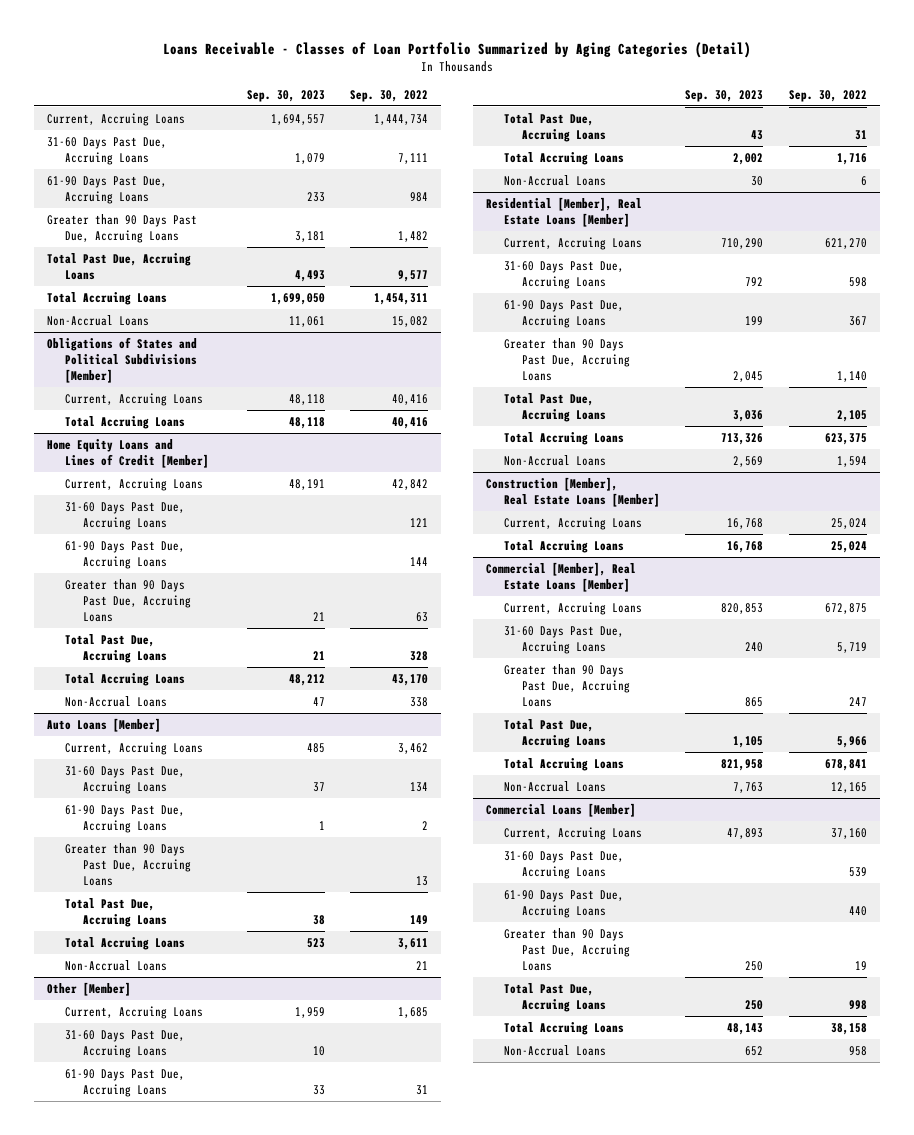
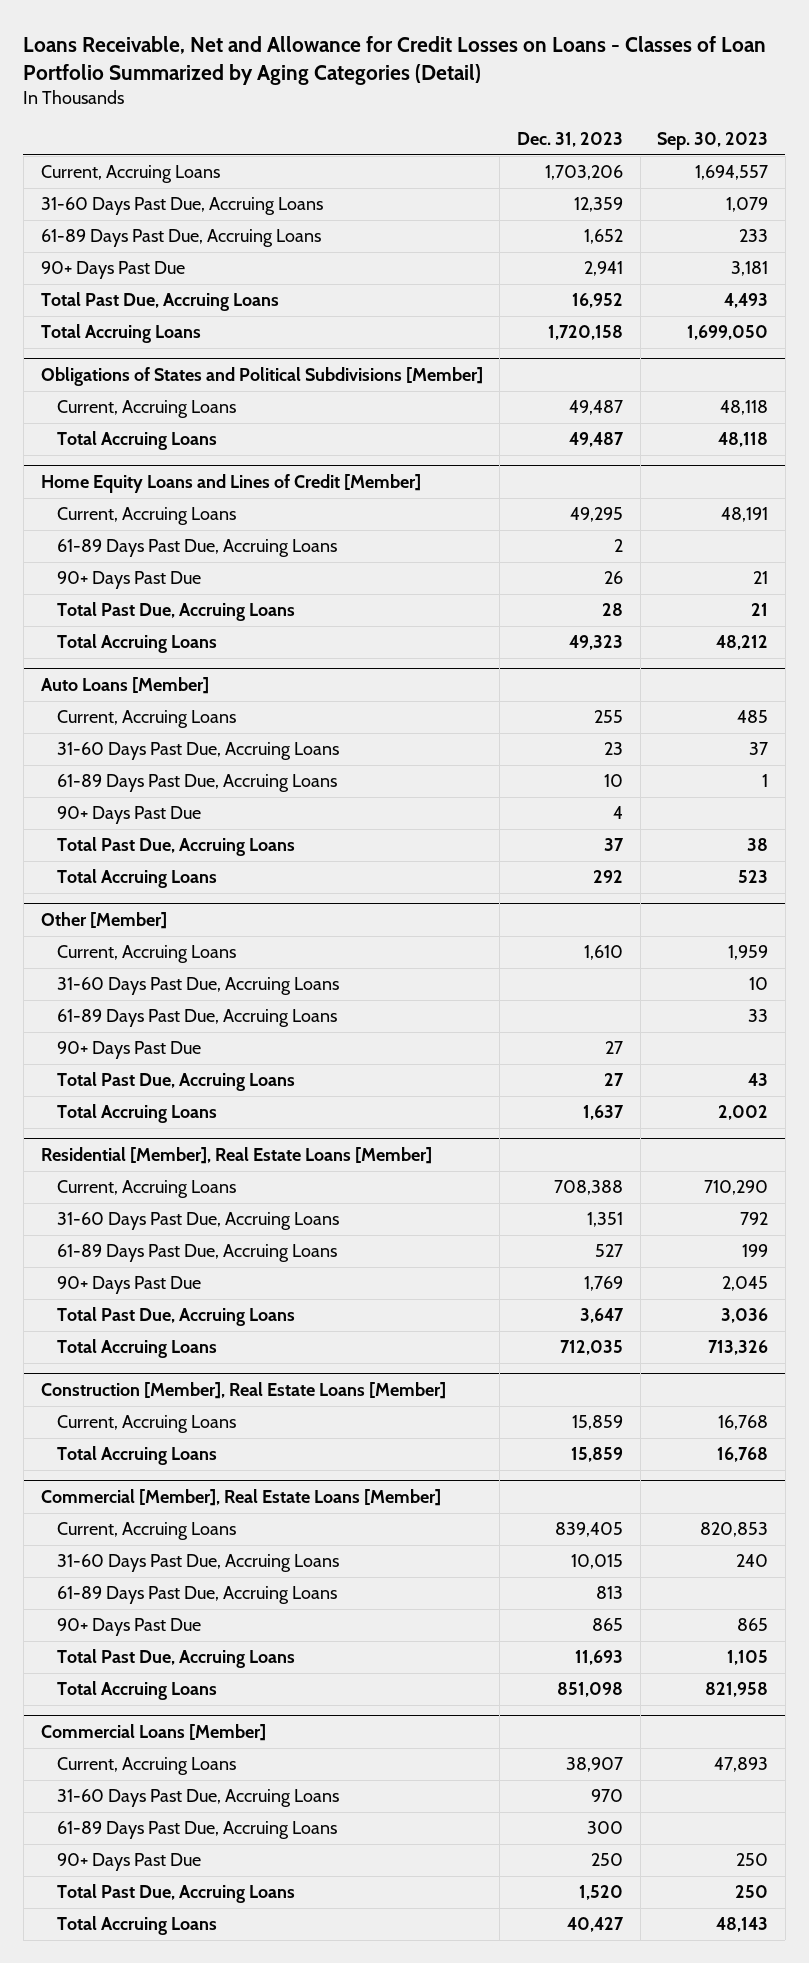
[162,41,751,58] Loans Receivable - Classes of Loan Portfolio Summarized by Aging Categories (Detail) -> [23,35,767,85] Loans Receivable, Net and Allowance for Credit Losses on Loans - Classes of Loan Portfolio Summarized by Aging Categories (Detail)
[350,89,429,102] Sep. 30, 2022 -> none
none -> [516,132,623,148] Dec. 31, 2023
[46,175,167,205] 61-90 Days Past Due, Accruing Loans -> [40,229,321,248] 61-89 Days Past Due, Accruing Loans
[46,213,197,244] Greater than 90 Days Past Due, Accruing Loans -> [40,261,185,280] 90+ Days Past Due
[46,314,149,326] Non-Accrual Loans -> none
[64,501,185,531] 31-60 Days Past Due, Accruing Loans -> none
[64,540,185,570] 61-90 Days Past Due, Accruing Loans -> [57,539,338,558] 61-89 Days Past Due, Accruing Loans
[64,578,191,623] Greater than 90 Days Past Due, Accruing Loans -> [57,571,202,590] 90+ Days Past Due
[64,695,167,707] Non-Accrual Loans -> none
[64,804,185,834] 61-90 Days Past Due, Accruing Loans -> [57,774,338,793] 61-89 Days Past Due, Accruing Loans
[64,842,191,887] Greater than 90 Days Past Due, Accruing Loans -> [57,806,202,825] 90+ Days Past Due
[64,959,167,971] Non-Accrual Loans -> none
[64,1068,185,1098] 61-90 Days Past Due, Accruing Loans -> [57,1009,338,1028] 61-89 Days Past Due, Accruing Loans
none -> [57,1041,202,1060] 90+ Days Past Due
[503,174,606,186] Non-Accrual Loans -> none
[503,299,624,329] 61-90 Days Past Due, Accruing Loans -> [57,1244,338,1263] 61-89 Days Past Due, Accruing Loans
[503,337,630,382] Greater than 90 Days Past Due, Accruing Loans -> [57,1276,202,1295] 90+ Days Past Due
[503,454,606,466] Non-Accrual Loans -> none
none -> [57,1586,338,1605] 61-89 Days Past Due, Accruing Loans
[503,663,630,708] Greater than 90 Days Past Due, Accruing Loans -> [57,1618,202,1637] 90+ Days Past Due
[503,780,606,792] Non-Accrual Loans -> none
[503,889,624,919] 61-90 Days Past Due, Accruing Loans -> [57,1821,338,1840] 61-89 Days Past Due, Accruing Loans
[503,927,630,972] Greater than 90 Days Past Due, Accruing Loans -> [57,1853,202,1872] 90+ Days Past Due
[503,1044,606,1056] Non-Accrual Loans -> none

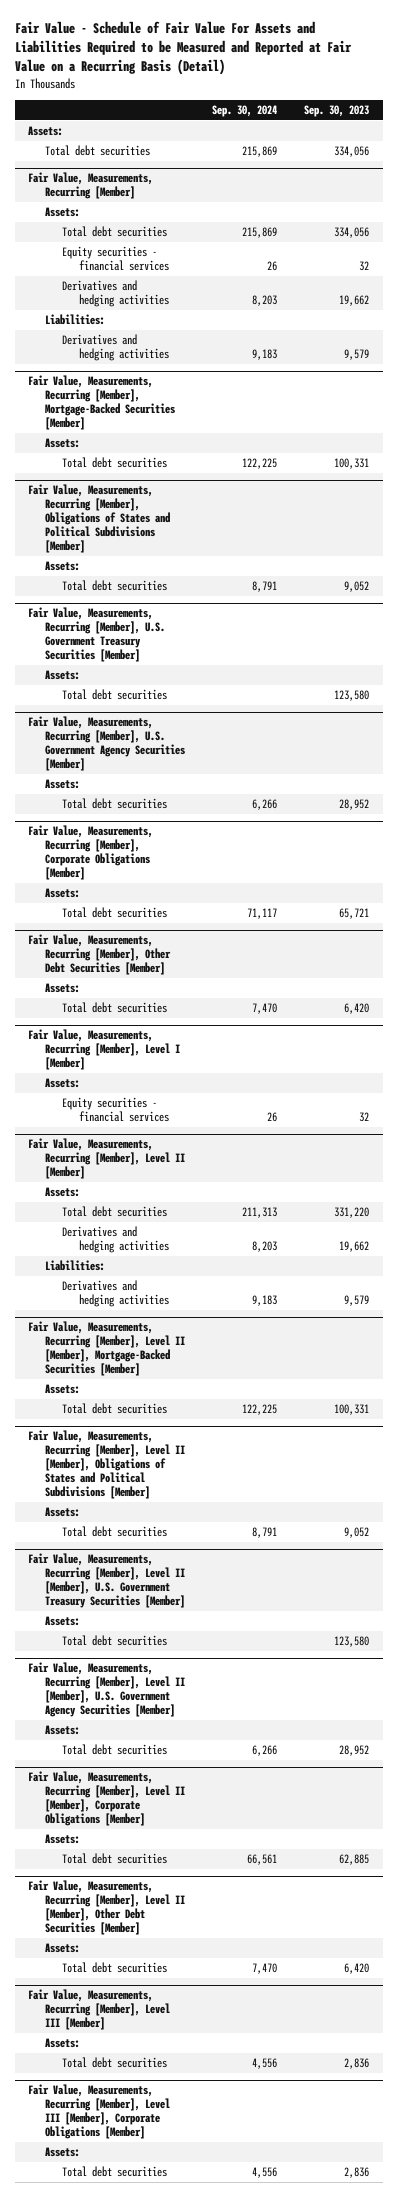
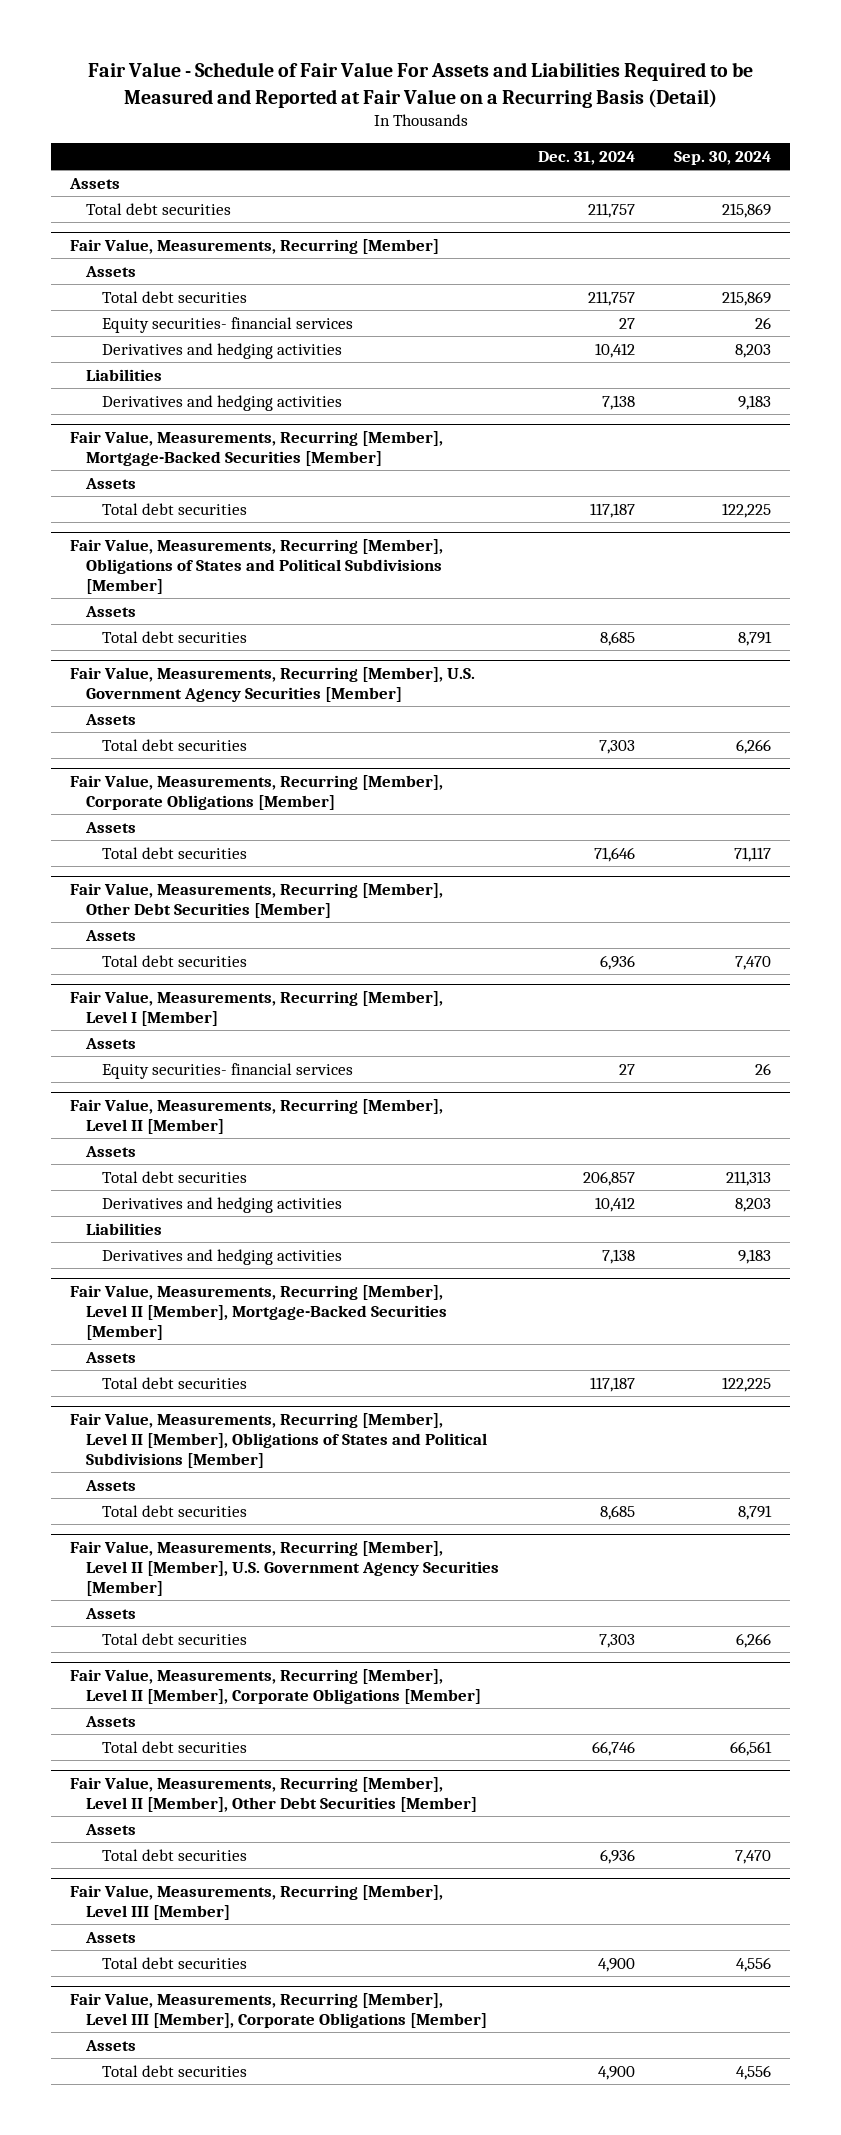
[304,105,370,118] Sep. 30, 2023 -> none
none -> [538,151,636,166] Dec. 31, 2024
[28,126,64,137] Assets: -> [69,177,121,189] Assets
[44,207,80,218] Assets: -> [85,265,137,277] Assets
[61,246,169,272] Equity securities - financial services -> [102,316,354,333] Equity securities- financial services
[44,314,105,326] Liabilities: -> [86,368,163,381] Liabilities
[44,438,80,449] Assets: -> [85,477,137,489] Assets
[44,561,80,572] Assets: -> [85,605,137,617] Assets
[28,607,165,663] Fair Value, Measurements, Recurring [Member], U.S. Government Treasury Securities [Member] -> none
[44,670,80,681] Assets: -> none
[61,689,167,701] Total debt securities -> none
[44,779,80,790] Assets: -> [85,713,137,725] Assets
[44,888,80,899] Assets: -> [85,821,137,833] Assets
[44,983,80,994] Assets: -> [85,929,137,941] Assets
[44,1078,80,1089] Assets: -> [85,1037,137,1049] Assets
[61,1097,169,1123] Equity securities - financial services -> [102,1062,354,1079] Equity securities- financial services
[44,1187,80,1198] Assets: -> [85,1145,137,1157] Assets
[44,1260,105,1272] Liabilities: -> [86,1222,163,1235] Liabilities
[44,1384,80,1395] Assets: -> [85,1351,137,1363] Assets
[44,1507,80,1518] Assets: -> [85,1479,137,1491] Assets
[28,1553,185,1609] Fair Value, Measurements, Recurring [Member], Level II [Member], U.S. Government Treasury Securities [Member] -> none
[44,1616,80,1627] Assets: -> none
[61,1635,167,1647] Total debt securities -> none
[44,1725,80,1736] Assets: -> [85,1607,137,1619] Assets
[44,1834,80,1845] Assets: -> [85,1715,137,1727] Assets
[44,1943,80,1954] Assets: -> [85,1823,137,1835] Assets
[44,2038,80,2049] Assets: -> [85,1931,137,1943] Assets
[44,2147,80,2158] Assets: -> [85,2039,137,2051] Assets

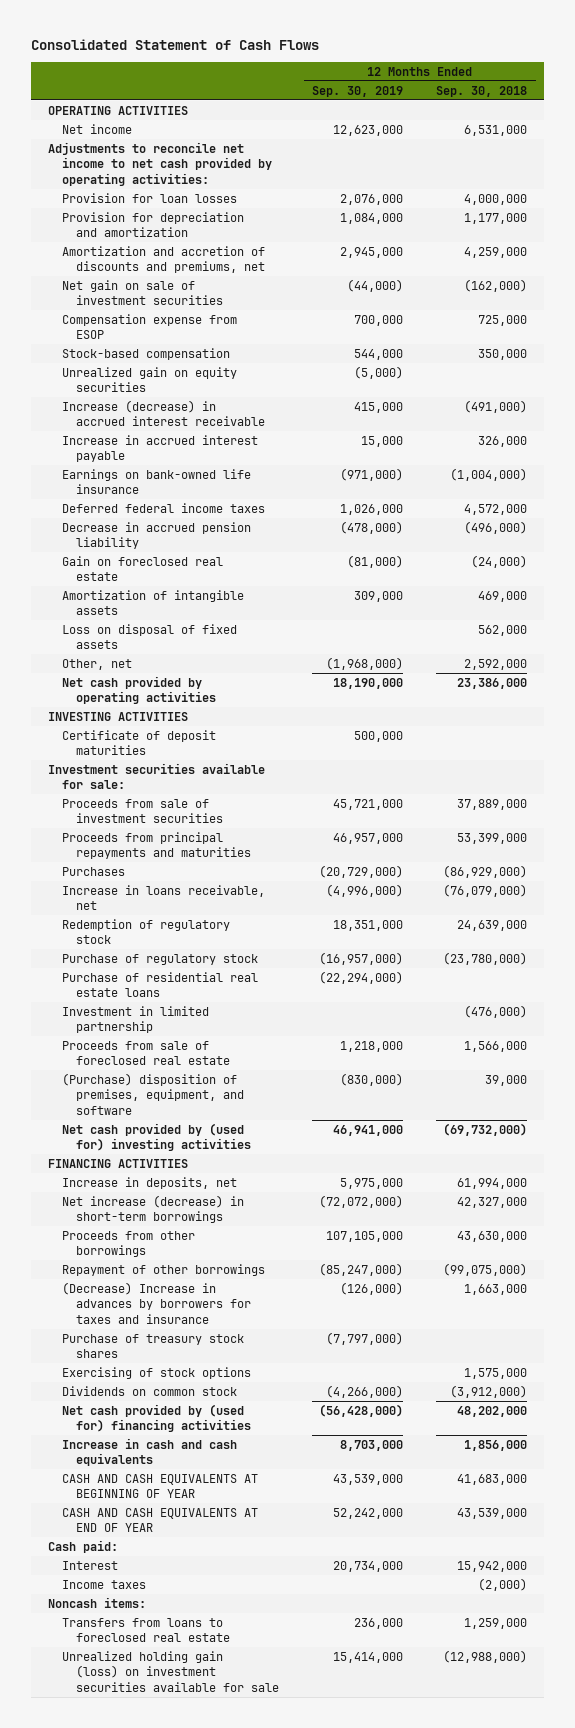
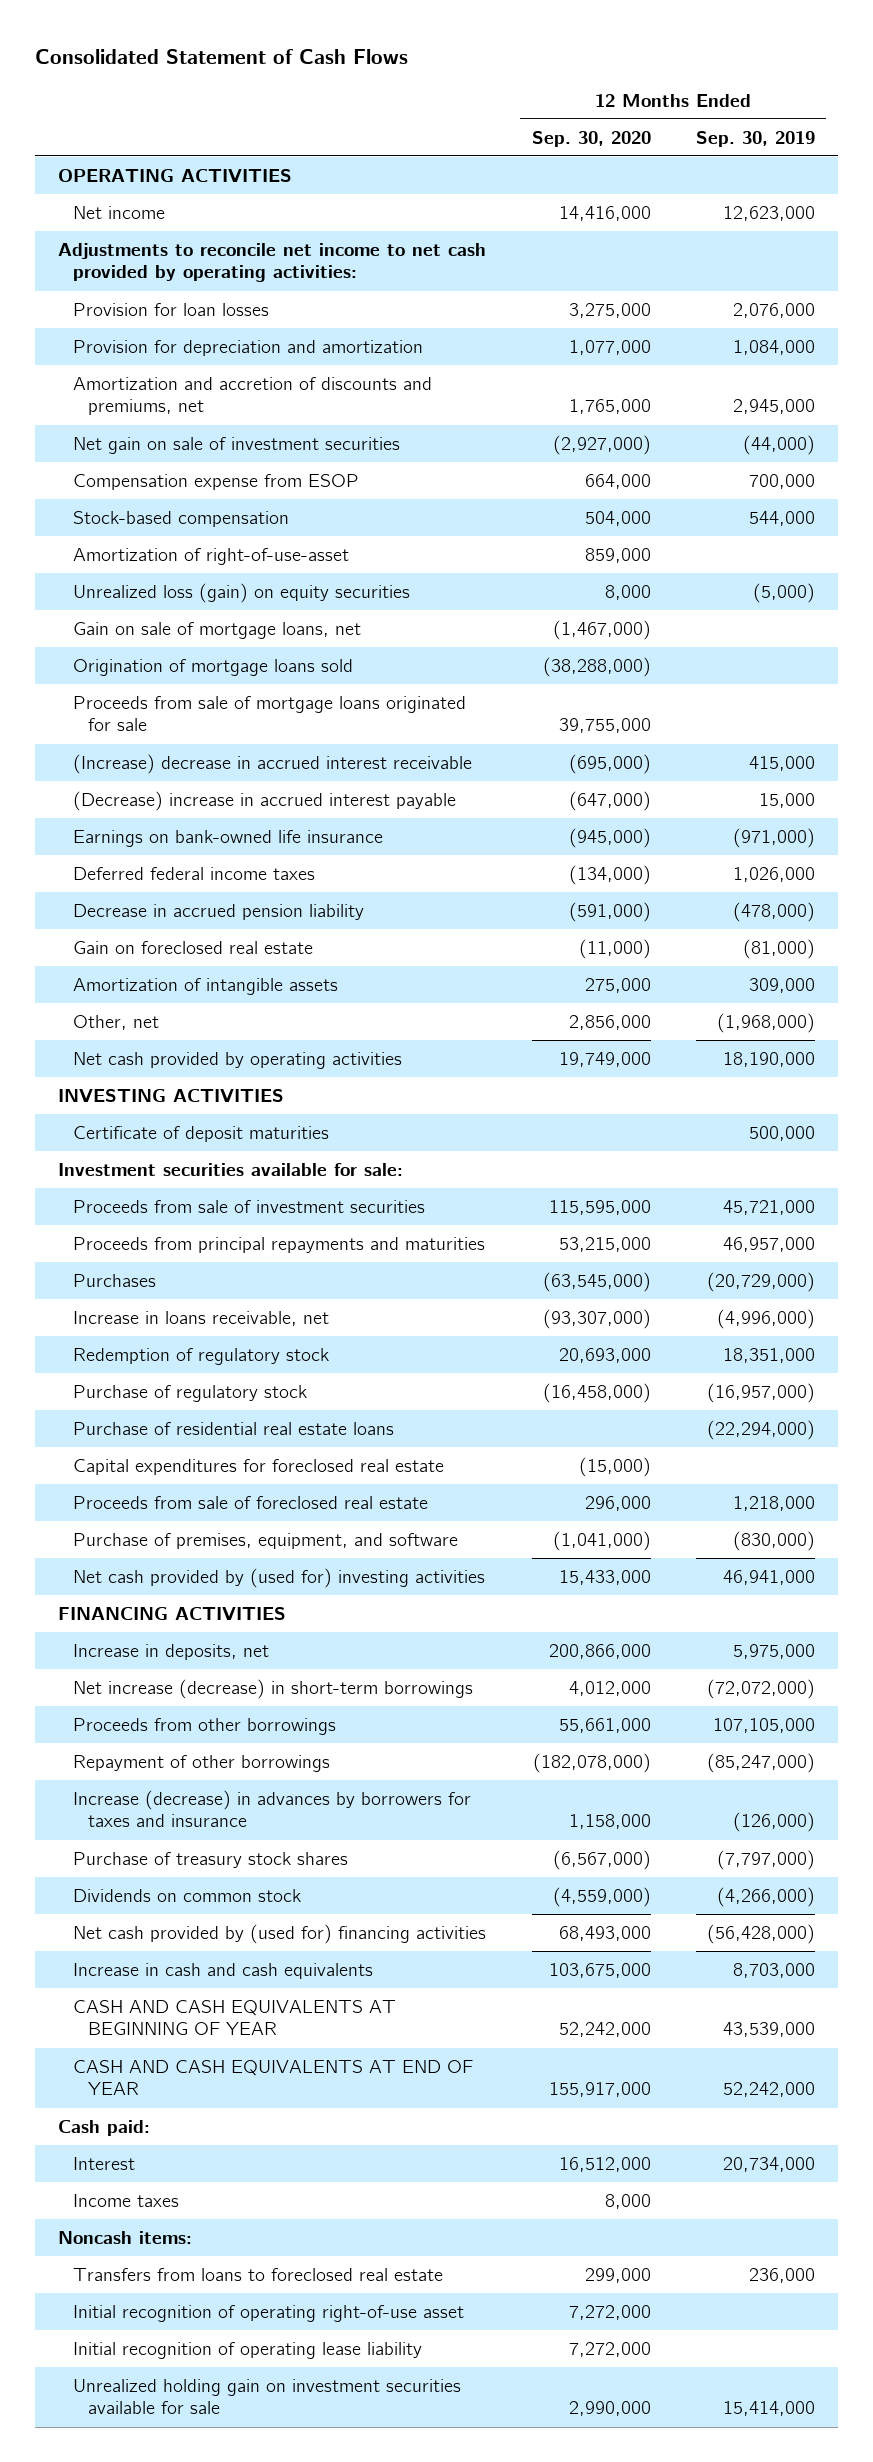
[436,85,528,97] Sep. 30, 2018 -> none
none -> [531,130,651,147] Sep. 30, 2020
none -> [73,547,350,565] Amortization of right-of-use-asset
[61,366,237,393] Unrealized gain on equity securities -> [73,582,411,603] Unrealized loss (gain) on equity securities
none -> [73,621,362,639] Gain on sale of mortgage loans, net
none -> [73,658,354,676] Origination of mortgage loans sold
none -> [73,695,467,732] Proceeds from sale of mortgage loans originated for sale
[61,399,265,427] Increase (decrease) in accrued interest receivable -> [73,753,473,774] (Increase) decrease in accrued interest receivable
[61,434,258,463] Increase in accrued interest payable -> [73,790,457,811] (Decrease) increase in accrued interest payable
[61,623,237,650] Loss on disposal of fixed assets -> none
[61,1005,209,1034] Investment in limited partnership -> none
none -> [73,1458,445,1475] Capital expenditures for foreclosed real estate
[61,1072,244,1115] (Purchase) disposition of premises, equipment, and software -> [73,1532,459,1549] Purchase of premises, equipment, and software
[61,1281,251,1324] (Decrease) Increase in advances by borrowers for taxes and insurance -> [73,1789,472,1828] Increase (decrease) in advances by borrowers for taxes and insurance
[61,1366,251,1379] Exercising of stock options -> none
none -> [73,2304,465,2322] Initial recognition of operating right-of-use asset
none -> [73,2341,423,2359] Initial recognition of operating lease liability
[61,1650,279,1692] Unrealized holding gain (loss) on investment securities available for sale -> [73,2378,462,2415] Unrealized holding gain on investment securities available for sale

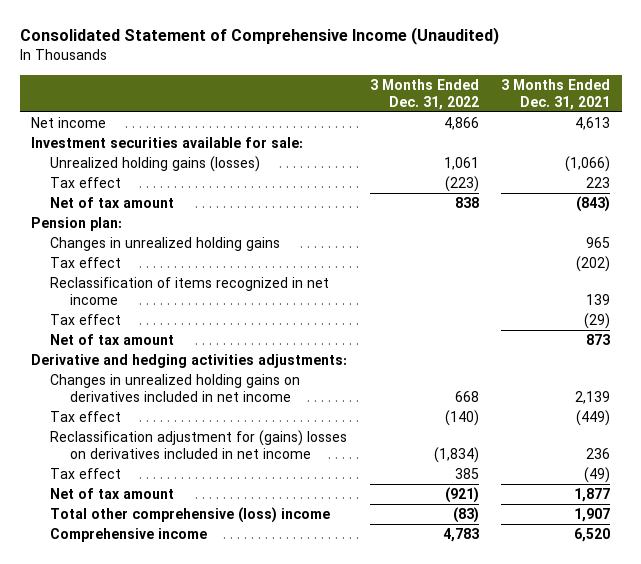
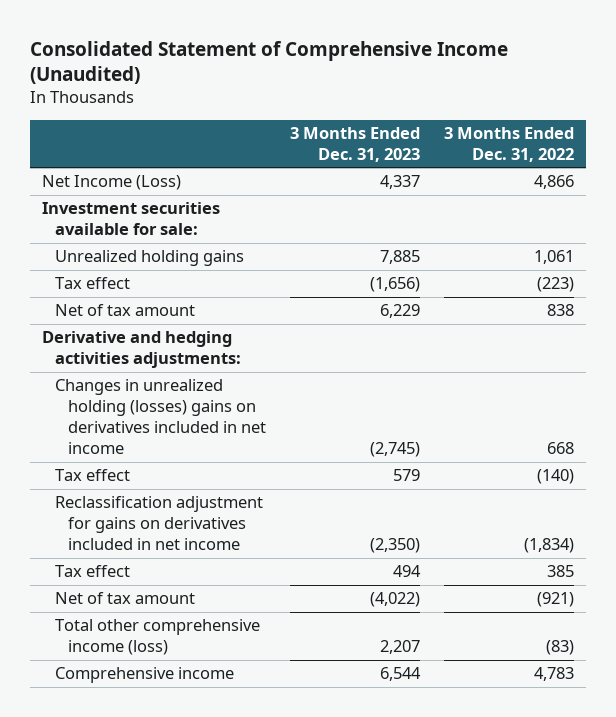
[501,78,611,110] 3 Months Ended Dec. 31, 2021 -> none
none -> [290,126,421,162] 3 Months Ended Dec. 31, 2023
[30,117,106,129] Net income -> [42,175,182,191] Net Income (Loss)
[50,156,261,173] Unrealized holding gains (losses) -> [55,250,245,267] Unrealized holding gains
[30,217,122,232] Pension plan: -> none
[50,237,281,252] Changes in unrealized holding gains -> none
[50,257,122,269] Tax effect -> none
[50,277,330,306] Reclassification of items recognized in net income -> none
[50,314,122,326] Tax effect -> none
[50,334,175,346] Net of tax amount -> none
[50,374,301,403] Changes in unrealized holding gains on derivatives included in net income -> [55,379,267,455] Changes in unrealized holding (losses) gains on derivatives included in net income
[50,430,348,460] Reclassification adjustment for (gains) losses on derivatives included in net income -> [55,496,264,551] Reclassification adjustment for gains on derivatives included in net income
[50,507,331,524] Total other comprehensive (loss) income -> [55,619,261,656] Total other comprehensive income (loss)

